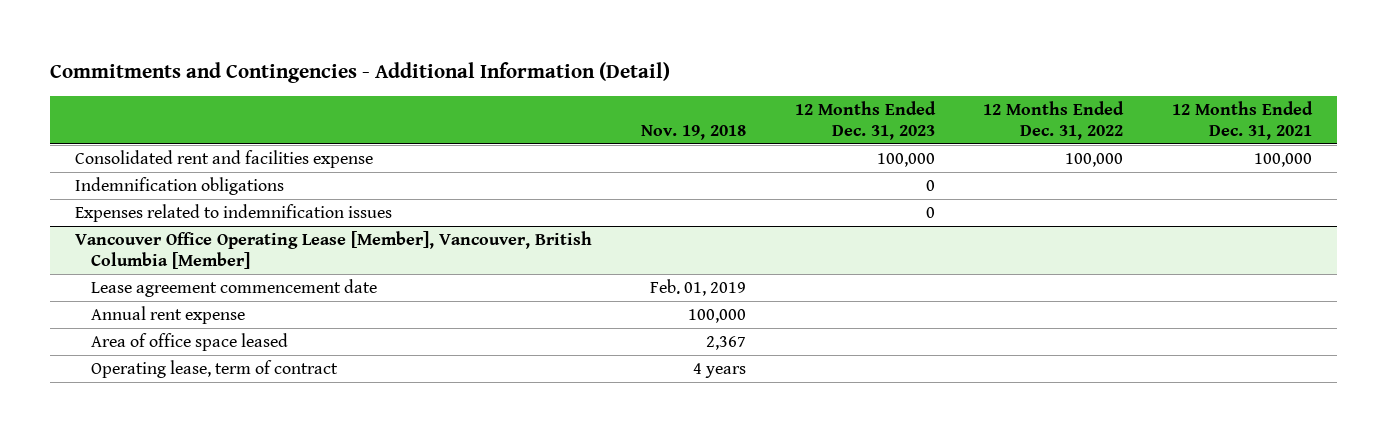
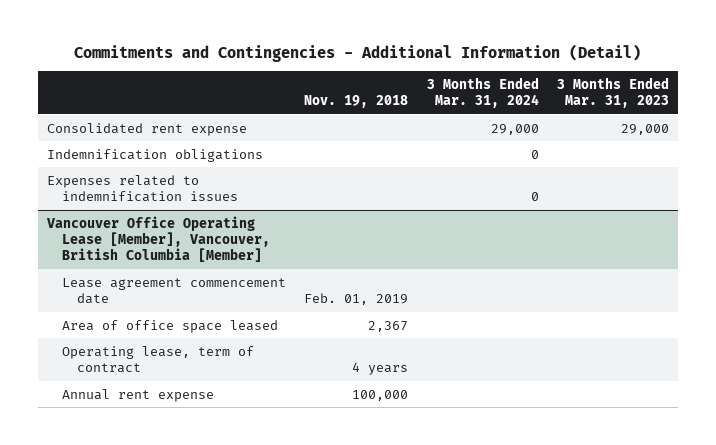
[794,100,936,140] 12 Months Ended Dec. 31, 2023 -> none
[983,100,1125,140] 12 Months Ended Dec. 31, 2022 -> none
[1172,100,1314,140] 12 Months Ended Dec. 31, 2021 -> none
none -> [426,76,539,109] 3 Months Ended Mar. 31, 2024
none -> [557,76,670,109] 3 Months Ended Mar. 31, 2023
[74,150,373,169] Consolidated rent and facilities expense -> [47,122,248,136] Consolidated rent expense
[90,306,245,325] Annual rent expense -> [62,388,215,402] Annual rent expense

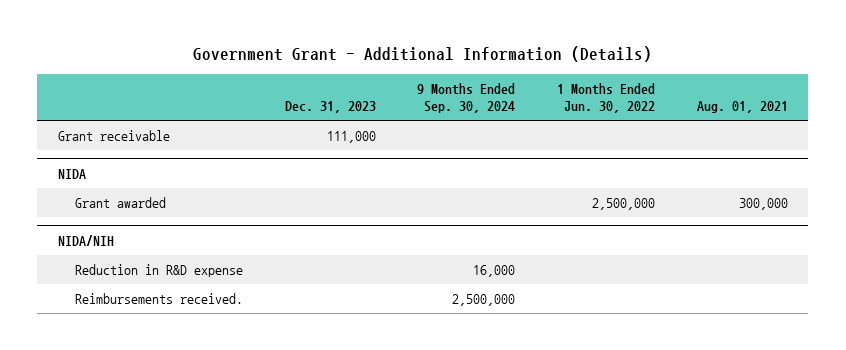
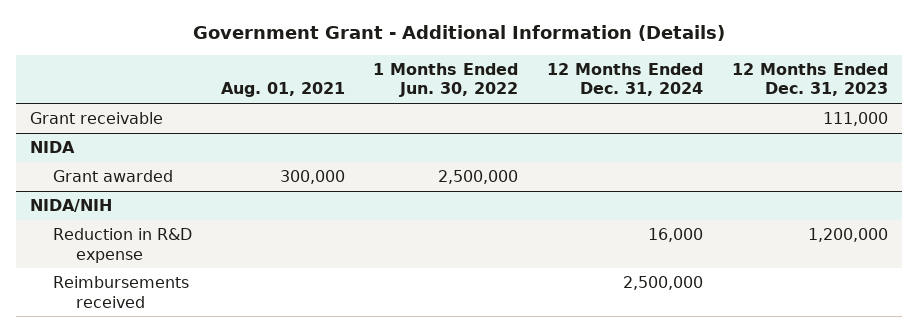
[284,101,376,114] Dec. 31, 2023 -> none
[417,82,516,114] 9 Months Ended Sep. 30, 2024 -> none
none -> [547,62,704,97] 12 Months Ended Dec. 31, 2024
none -> [731,62,888,97] 12 Months Ended Dec. 31, 2023
[75,292,244,304] Reimbursements received. -> [53,276,190,308] Reimbursements received

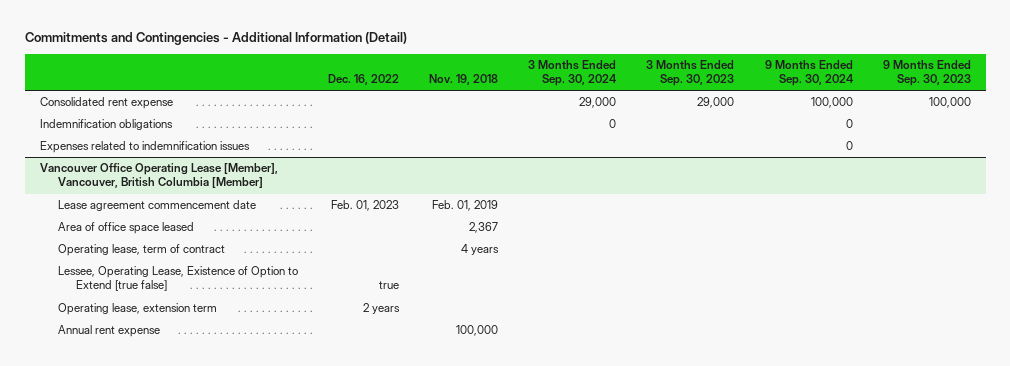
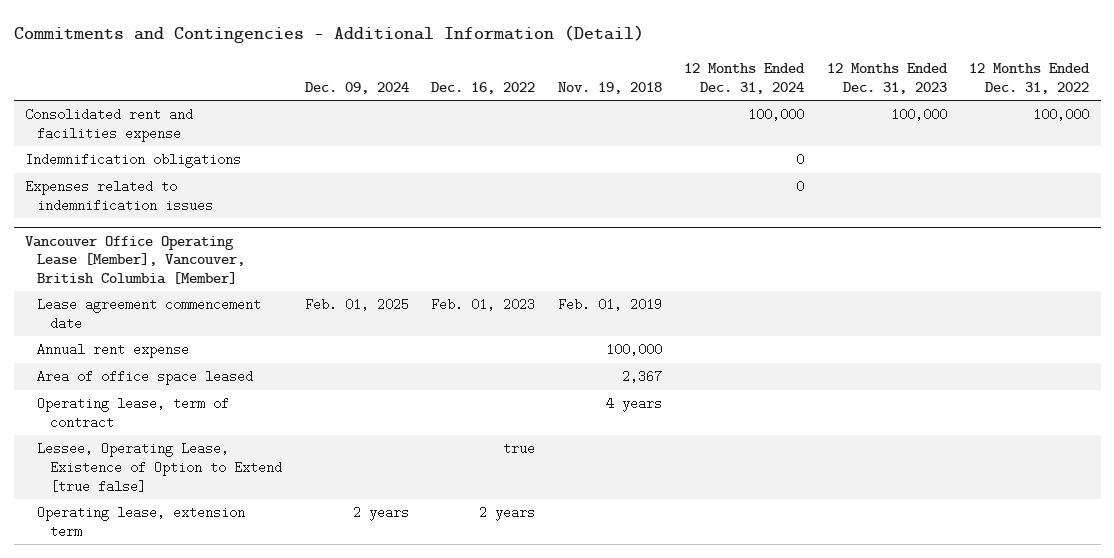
[528,60,618,87] 3 Months Ended Sep. 30, 2024 -> none
[646,60,735,87] 3 Months Ended Sep. 30, 2023 -> none
[764,60,854,87] 9 Months Ended Sep. 30, 2024 -> none
[882,60,971,87] 9 Months Ended Sep. 30, 2023 -> none
none -> [304,81,409,94] Dec. 09, 2024
none -> [684,63,806,94] 12 Months Ended Dec. 31, 2024
none -> [826,63,948,94] 12 Months Ended Dec. 31, 2023
none -> [969,63,1091,94] 12 Months Ended Dec. 31, 2022
[39,97,173,110] Consolidated rent expense -> [24,108,193,142] Consolidated rent and facilities expense
[57,325,160,338] Annual rent expense -> [37,343,190,359] Annual rent expense

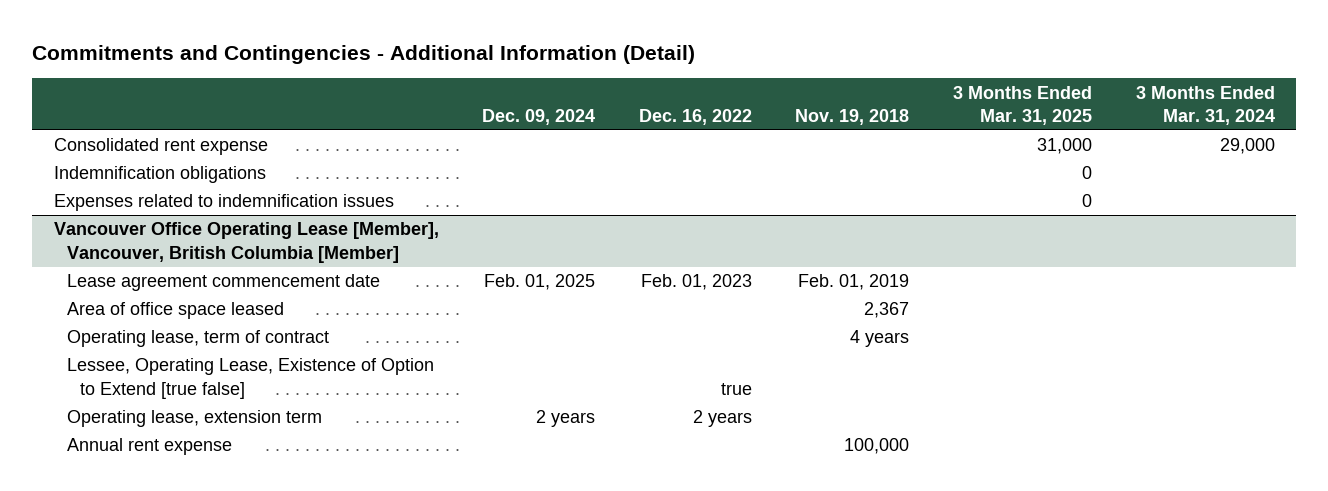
[684,63,806,94] 12 Months Ended Dec. 31, 2024 -> none
[826,63,948,94] 12 Months Ended Dec. 31, 2023 -> none
[969,63,1091,94] 12 Months Ended Dec. 31, 2022 -> none
none -> [953,85,1093,125] 3 Months Ended Mar. 31, 2025
none -> [1135,85,1275,125] 3 Months Ended Mar. 31, 2024
[24,108,193,142] Consolidated rent and facilities expense -> [53,138,268,156] Consolidated rent expense
[37,343,190,359] Annual rent expense -> [66,438,232,456] Annual rent expense

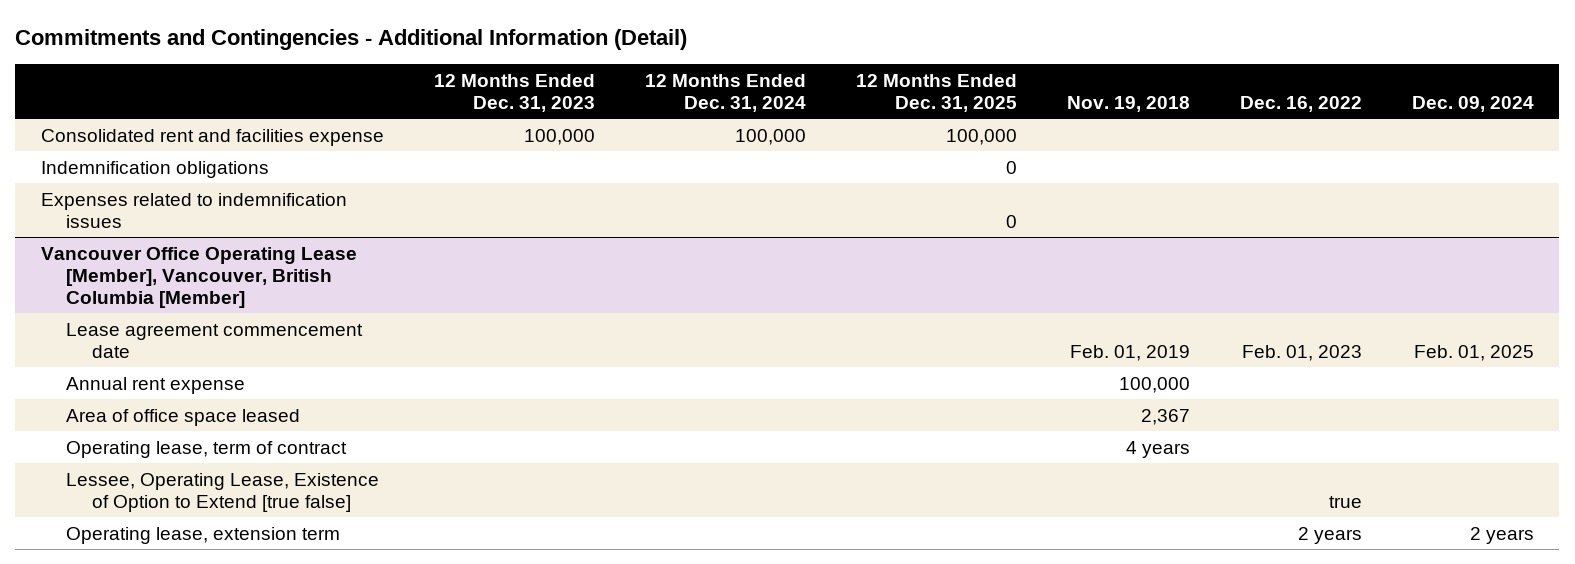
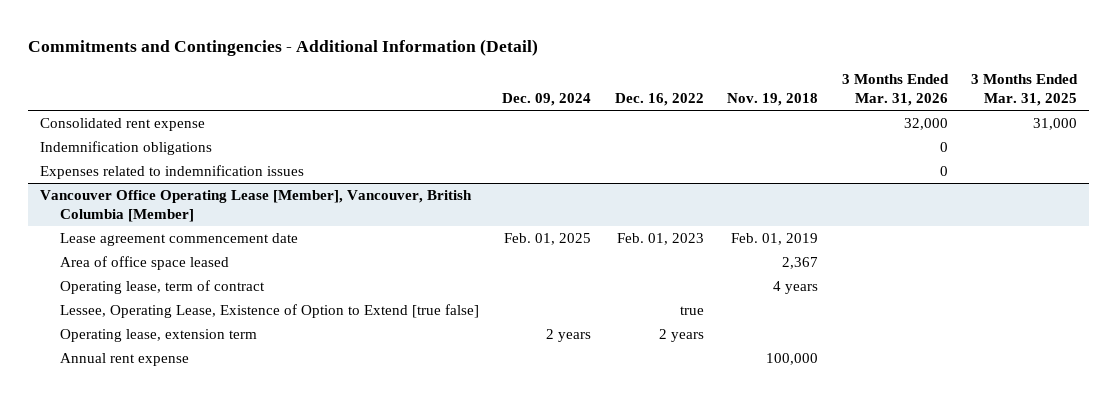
[433,73,595,112] 12 Months Ended Dec. 31, 2023 -> none
[644,73,806,112] 12 Months Ended Dec. 31, 2024 -> none
[855,73,1017,112] 12 Months Ended Dec. 31, 2025 -> none
none -> [841,74,949,107] 3 Months Ended Mar. 31, 2026
none -> [971,74,1079,107] 3 Months Ended Mar. 31, 2025
[40,128,384,146] Consolidated rent and facilities expense -> [40,118,206,132] Consolidated rent expense
[66,376,246,394] Annual rent expense -> [60,353,190,367] Annual rent expense

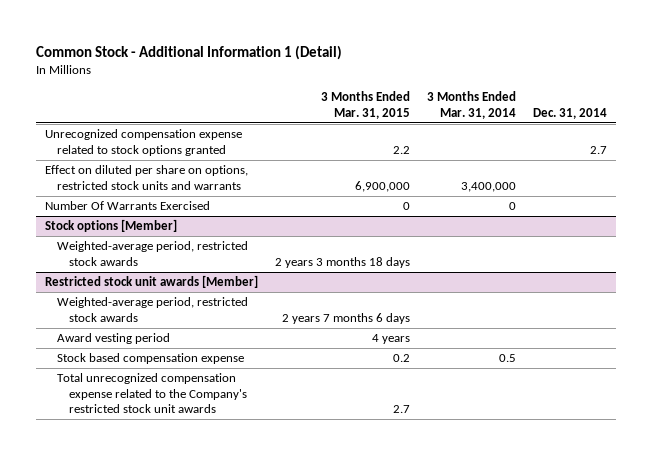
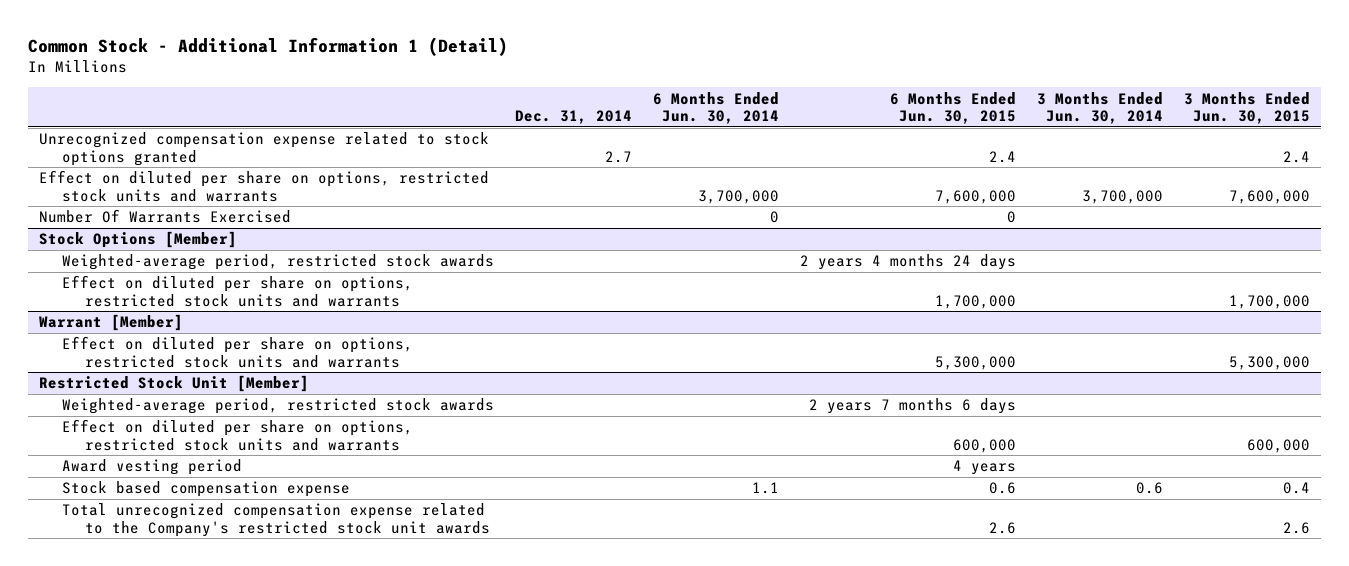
[321,91,411,119] 3 Months Ended Mar. 31, 2015 -> none
[427,91,517,119] 3 Months Ended Mar. 31, 2014 -> none
none -> [653,91,780,124] 6 Months Ended Jun. 30, 2014
none -> [890,91,1017,124] 6 Months Ended Jun. 30, 2015
none -> [1037,91,1164,124] 3 Months Ended Jun. 30, 2014
none -> [1184,91,1311,124] 3 Months Ended Jun. 30, 2015
[45,219,178,233] Stock options [Member] -> [38,231,237,249] Stock Options [Member]
none -> [61,275,413,307] Effect on diluted per share on options, restricted stock units and warrants
none -> [38,314,183,332] Warrant [Member]
none -> [61,336,413,368] Effect on diluted per share on options, restricted stock units and warrants
[45,275,259,289] Restricted stock unit awards [Member] -> [38,375,309,393] Restricted Stock Unit [Member]
none -> [61,419,413,451] Effect on diluted per share on options, restricted stock units and warrants

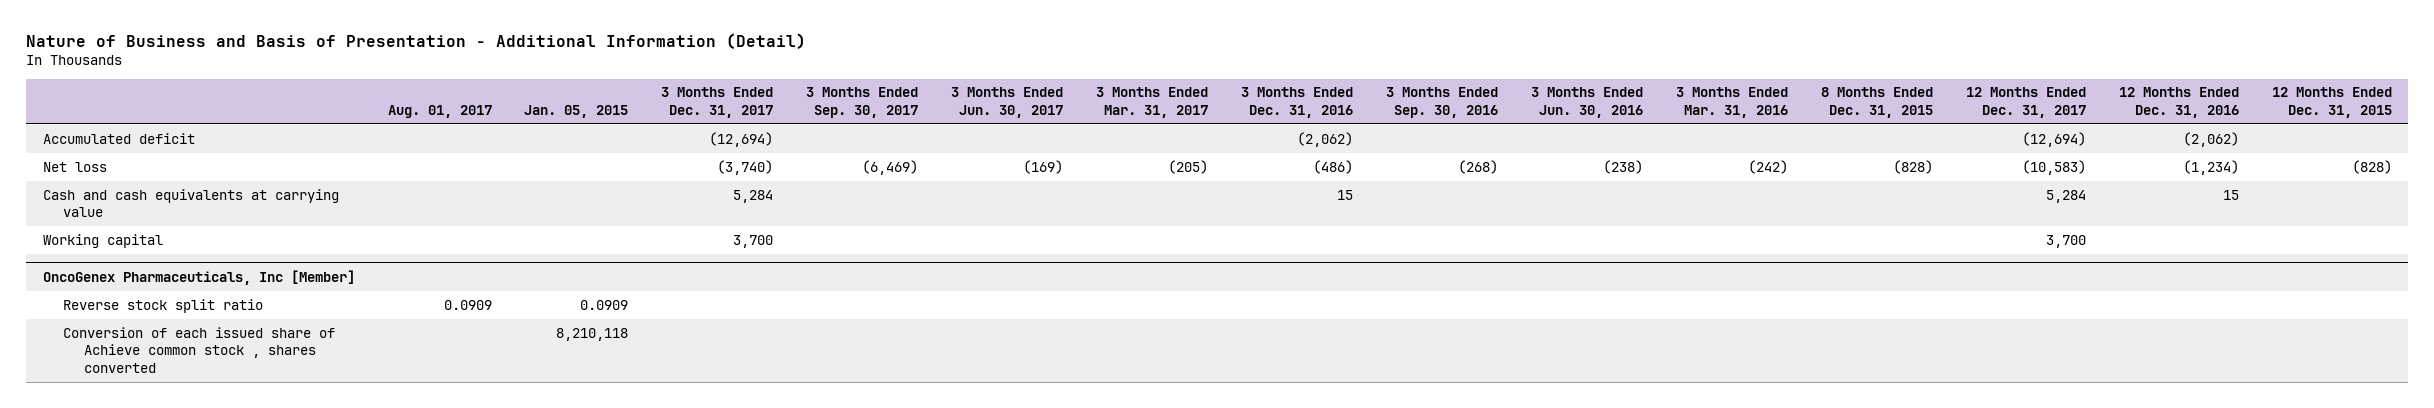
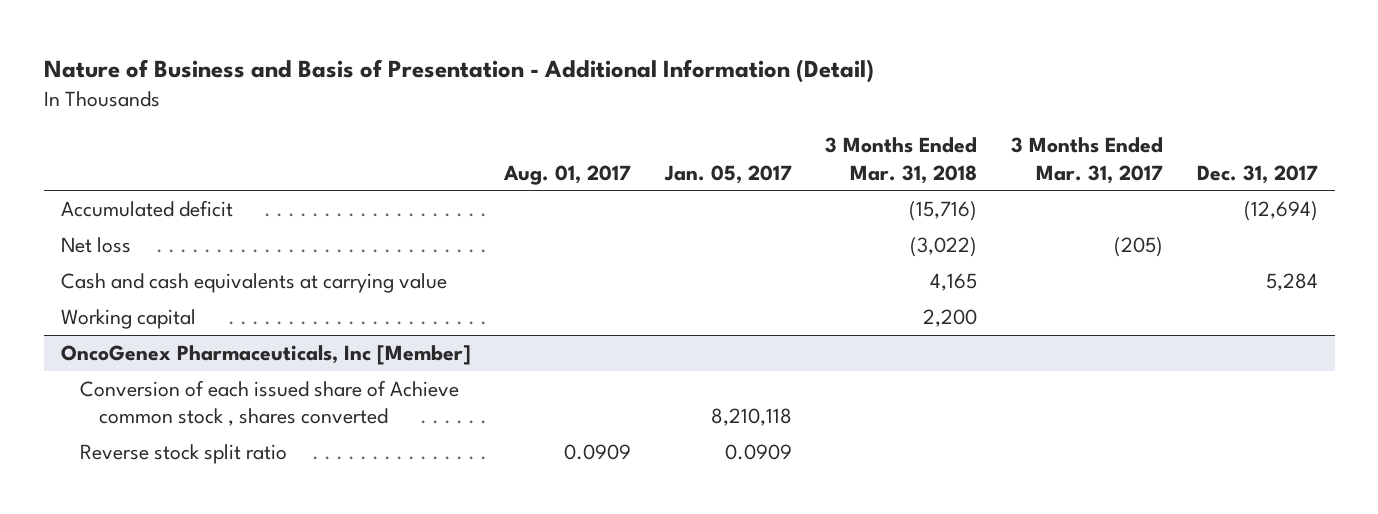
[524,104,629,118] Jan. 05, 2015 -> none
[661,87,774,118] 3 Months Ended Dec. 31, 2017 -> none
[806,87,919,118] 3 Months Ended Sep. 30, 2017 -> none
[951,87,1064,118] 3 Months Ended Jun. 30, 2017 -> none
[1241,87,1354,118] 3 Months Ended Dec. 31, 2016 -> none
[1386,87,1499,118] 3 Months Ended Sep. 30, 2016 -> none
[1530,87,1643,118] 3 Months Ended Jun. 30, 2016 -> none
[1675,87,1788,118] 3 Months Ended Mar. 31, 2016 -> none
[1820,87,1933,118] 8 Months Ended Dec. 31, 2015 -> none
[1965,87,2086,118] 12 Months Ended Dec. 31, 2017 -> none
[2118,87,2239,118] 12 Months Ended Dec. 31, 2016 -> none
[2271,87,2392,118] 12 Months Ended Dec. 31, 2015 -> none
none -> [663,164,792,184] Jan. 05, 2017
none -> [825,137,978,184] 3 Months Ended Mar. 31, 2018
none -> [1196,164,1318,184] Dec. 31, 2017
[63,298,264,313] Reverse stock split ratio -> [79,443,287,464] Reverse stock split ratio

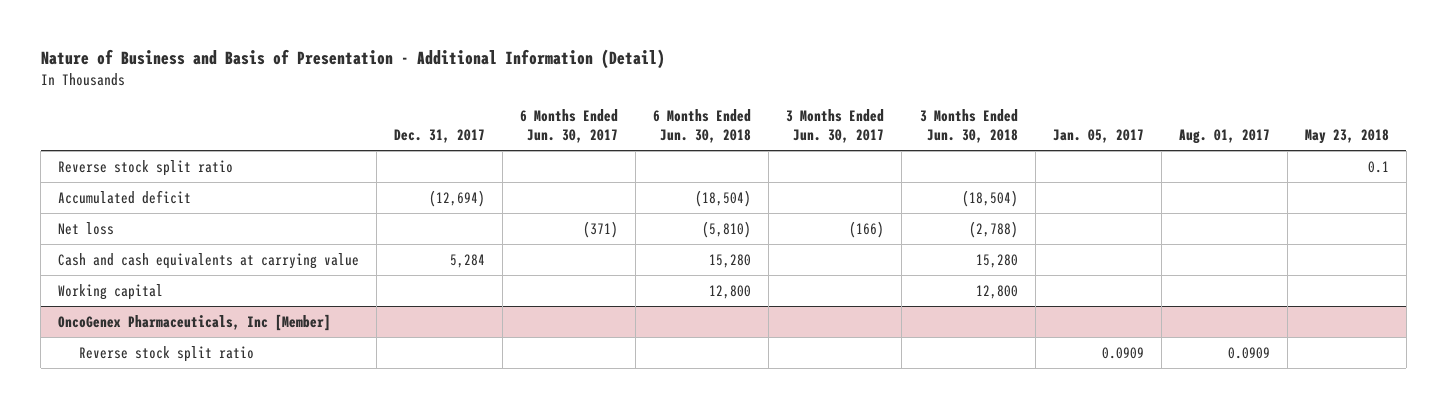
[825,137,978,184] 3 Months Ended Mar. 31, 2018 -> none
[1011,137,1164,184] 3 Months Ended Mar. 31, 2017 -> none
none -> [520,108,619,144] 6 Months Ended Jun. 30, 2017
none -> [653,108,752,144] 6 Months Ended Jun. 30, 2018
none -> [786,108,885,144] 3 Months Ended Jun. 30, 2017
none -> [919,108,1018,144] 3 Months Ended Jun. 30, 2018
none -> [1304,129,1389,145] May 23, 2018
none -> [58,159,234,176] Reverse stock split ratio
[79,379,459,427] Conversion of each issued share of Achieve common stock , shares converted -> none

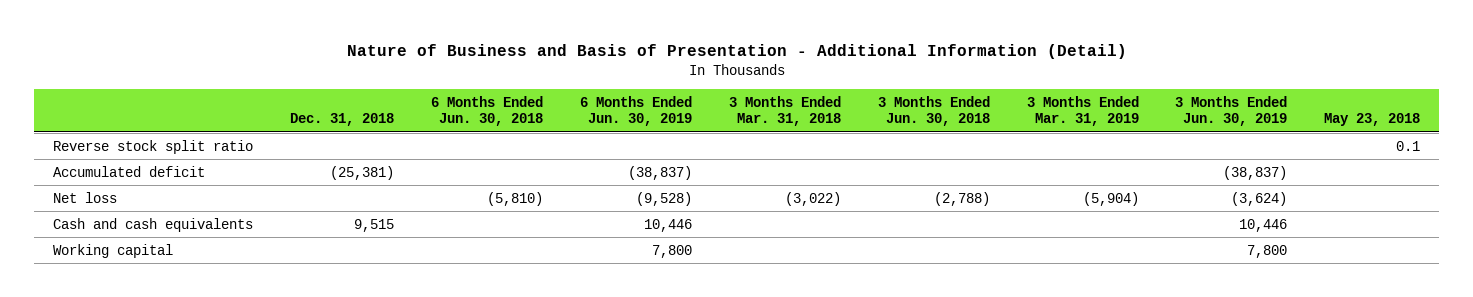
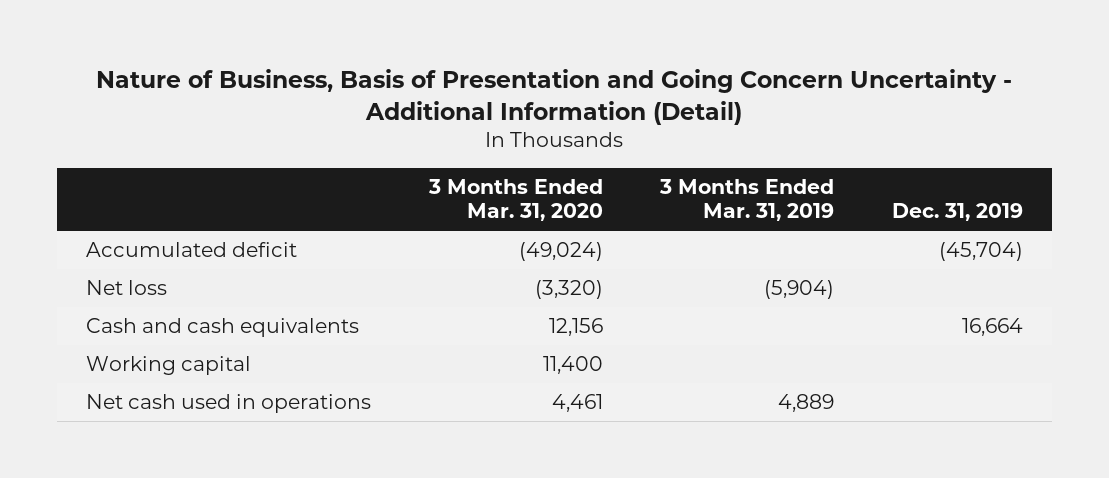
[346,43,1127,59] Nature of Business and Basis of Presentation - Additional Information (Detail) -> [96,69,1013,125] Nature of Business, Basis of Presentation and Going Concern Uncertainty - Additional Information (Detail)
[289,113,394,127] Dec. 31, 2018 -> none
[430,95,543,127] 6 Months Ended Jun. 30, 2018 -> none
[579,95,692,127] 6 Months Ended Jun. 30, 2019 -> none
[728,95,841,127] 3 Months Ended Mar. 31, 2018 -> none
[877,95,990,127] 3 Months Ended Jun. 30, 2018 -> none
[1175,95,1288,127] 3 Months Ended Jun. 30, 2019 -> none
[1324,113,1421,127] May 23, 2018 -> none
none -> [427,178,603,222] 3 Months Ended Mar. 31, 2020
none -> [892,203,1024,222] Dec. 31, 2019
[52,139,253,154] Reverse stock split ratio -> none
none -> [85,394,371,414] Net cash used in operations

